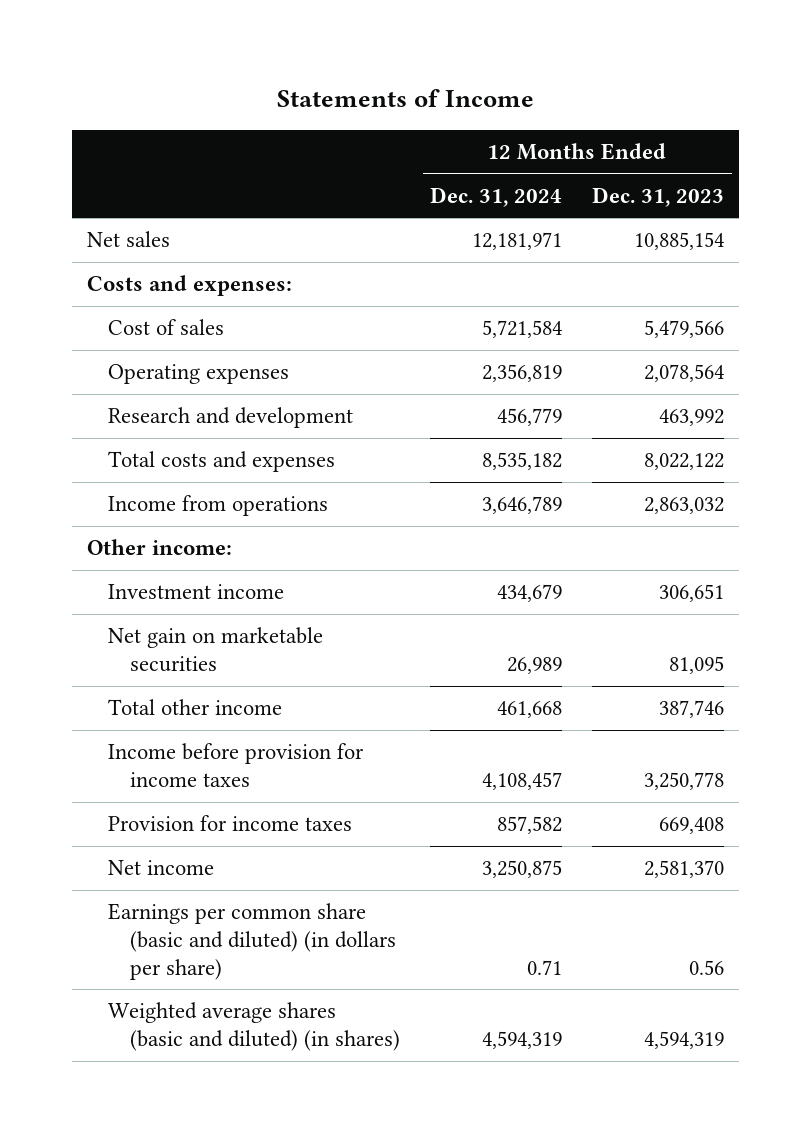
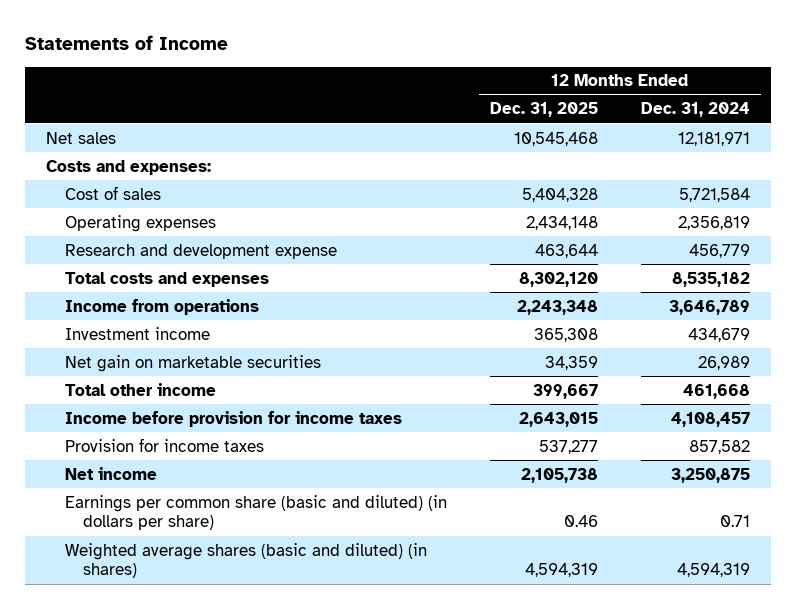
[592,186,725,207] Dec. 31, 2023 -> none
none -> [489,102,598,118] Dec. 31, 2025
[108,407,354,429] Research and development -> [64,243,337,259] Research and development expense
[87,539,233,556] Other income: -> none

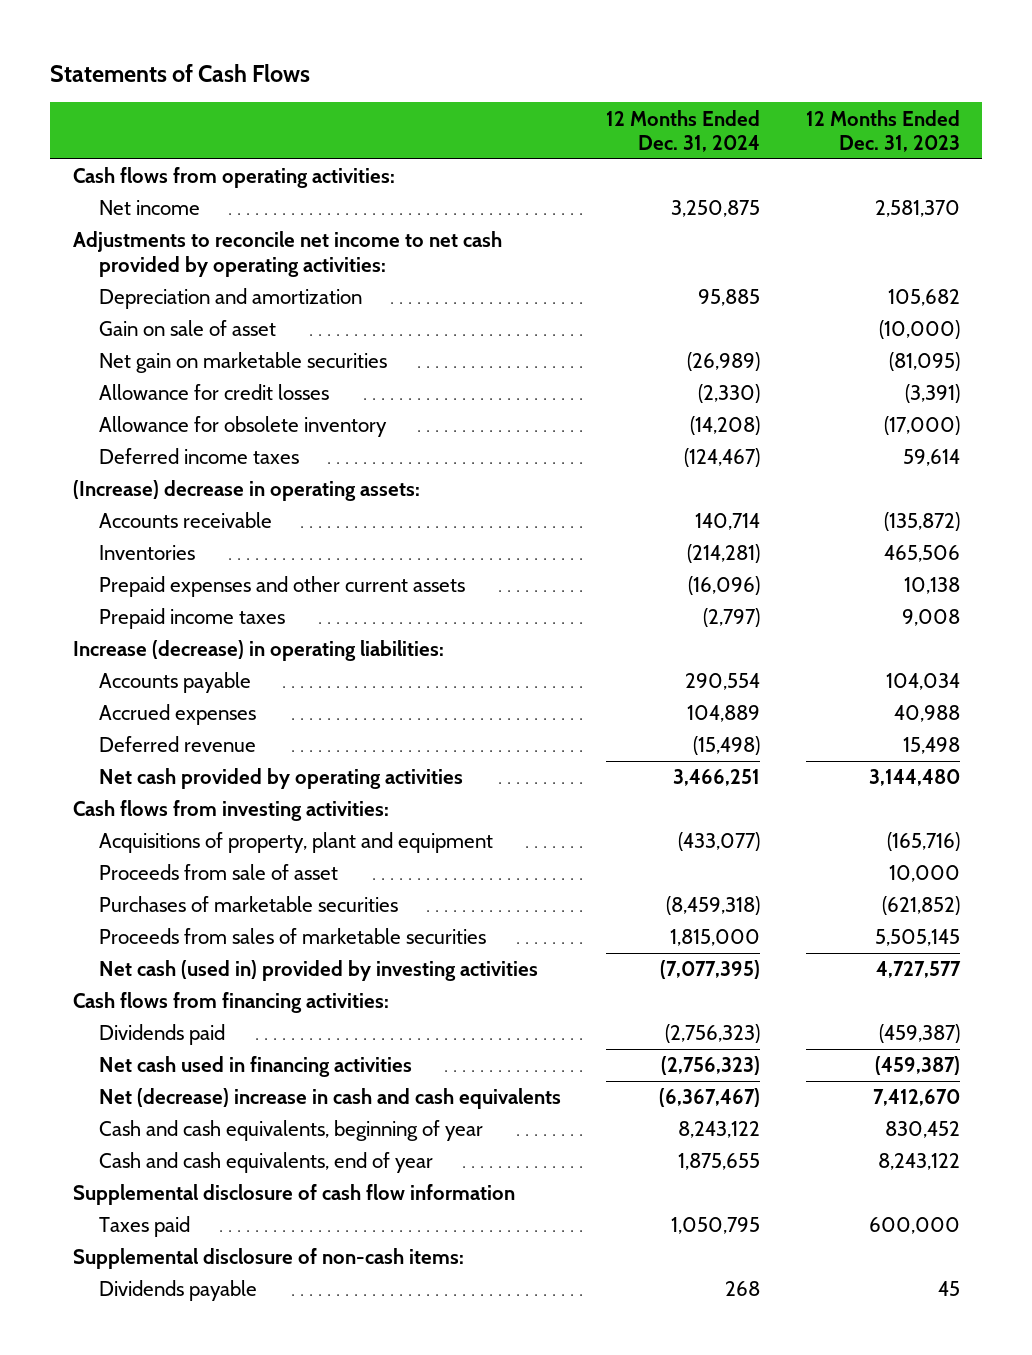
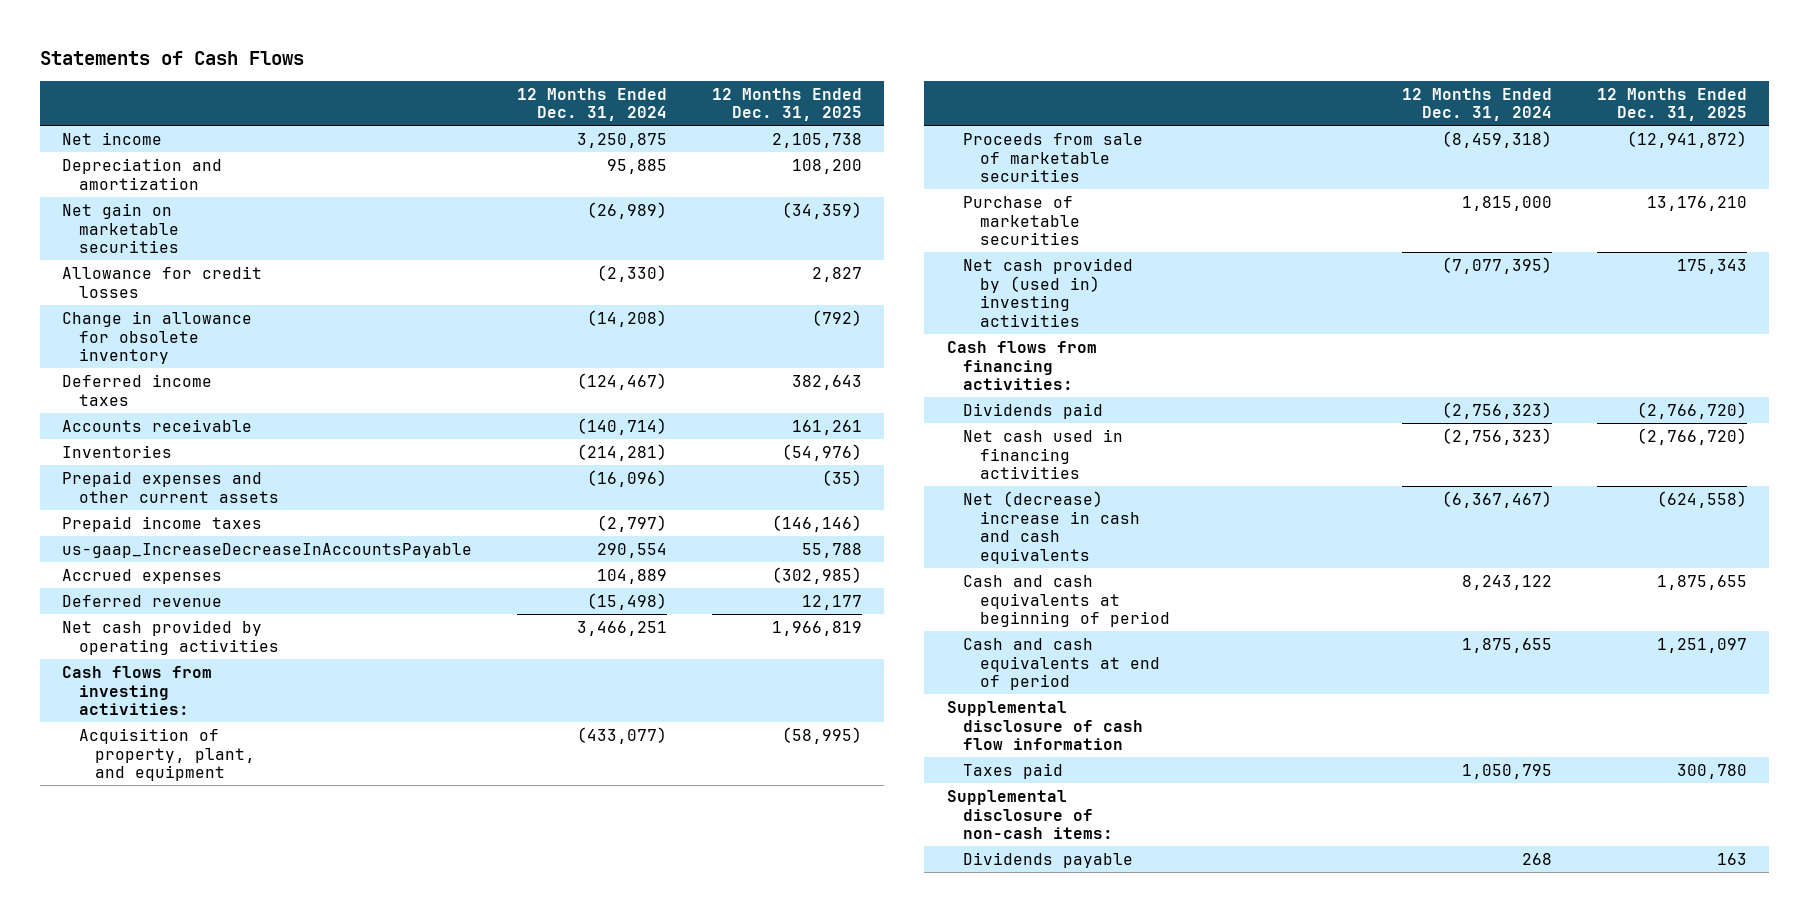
[805,109,960,152] 12 Months Ended Dec. 31, 2023 -> none
none -> [711,87,862,122] 12 Months Ended Dec. 31, 2025
[72,167,395,189] Cash flows from operating activities: -> none
[72,231,502,277] Adjustments to reconcile net income to net cash provided by operating activities: -> none
[98,320,276,337] Gain on sale of asset -> none
[98,416,387,438] Allowance for obsolete inventory -> [62,310,253,365] Change in allowance for obsolete inventory
[72,480,420,502] (Increase) decrease in operating assets: -> none
[695,513,761,531] 140,714 -> [577,417,668,435] (140,714)
[72,640,444,662] Increase (decrease) in operating liabilities: -> none
[98,672,251,694] Accounts payable -> [62,542,473,558] us-gaap_IncreaseDecreaseInAccountsPayable
[98,864,338,881] Proceeds from sale of asset -> none
[98,832,493,854] Acquisitions of property, plant and equipment -> [78,727,256,782] Acquisition of property, plant, and equipment
[98,896,398,913] Purchases of marketable securities -> [963,132,1144,183] Proceeds from sale of marketable securities
[98,928,486,945] Proceeds from sales of marketable securities -> [963,195,1080,246] Purchase of marketable securities
[98,960,538,982] Net cash (used in) provided by investing activities -> [963,257,1134,327] Net cash provided by (used in) investing activities
[98,1120,483,1142] Cash and cash equivalents, beginning of year -> [963,574,1170,628] Cash and cash equivalents at beginning of period
[98,1152,433,1174] Cash and cash equivalents, end of year -> [963,637,1160,691] Cash and cash equivalents at end of period

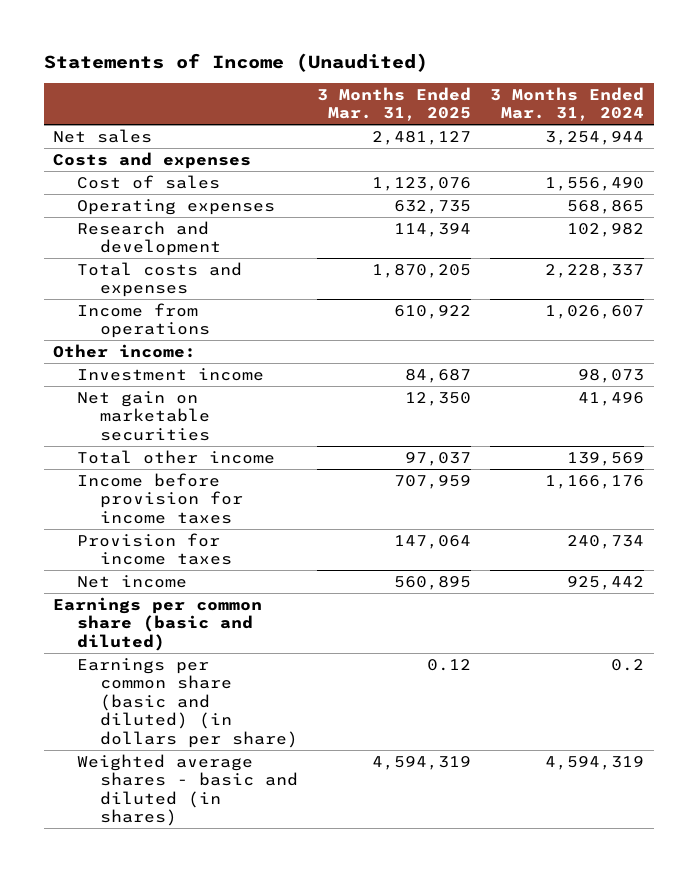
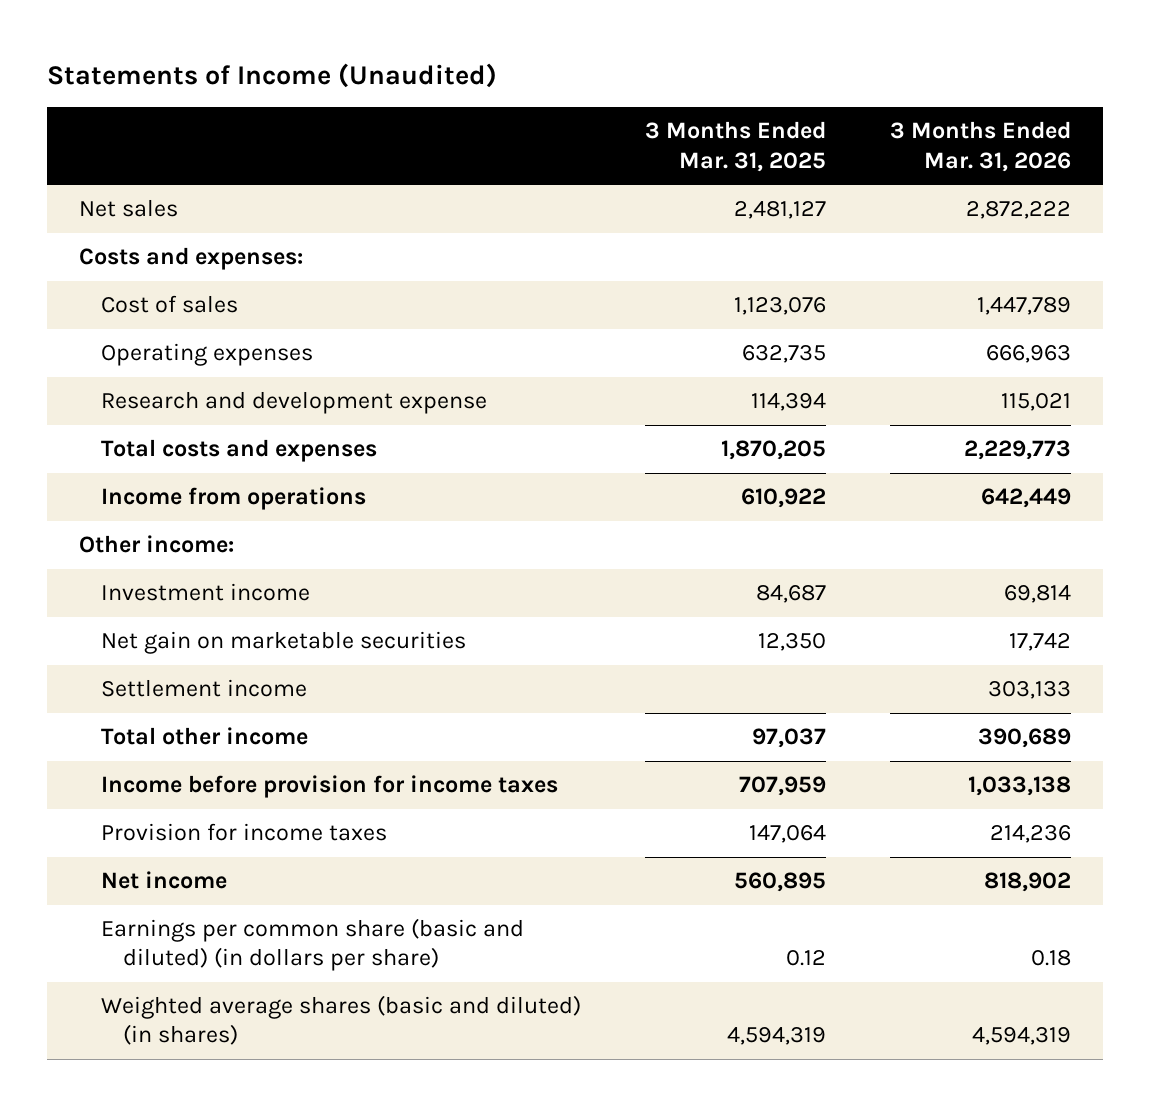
[490,86,645,122] 3 Months Ended Mar. 31, 2024 -> none
none -> [889,121,1071,172] 3 Months Ended Mar. 31, 2026
[53,151,252,169] Costs and expenses -> [79,247,304,271] Costs and expenses:
[76,220,222,257] Research and development -> [101,391,488,415] Research and development expense
none -> [101,679,308,698] Settlement income
[53,596,263,651] Earnings per common share (basic and diluted) -> none
[76,753,299,827] Weighted average shares - basic and diluted (in shares) -> [101,995,582,1046] Weighted average shares (basic and diluted) (in shares)

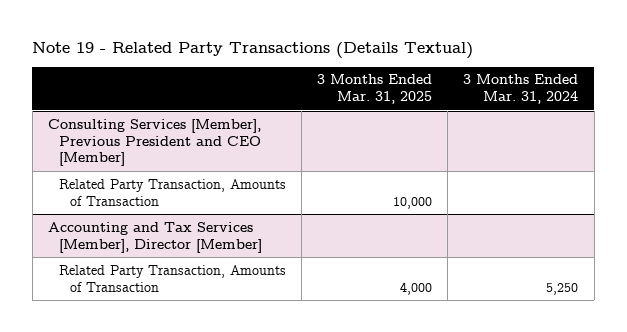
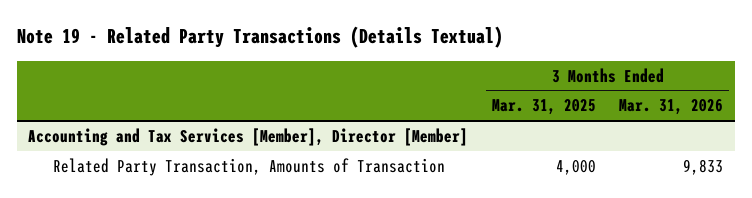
[463,74,579,105] 3 Months Ended Mar. 31, 2024 -> none
none -> [619,99,724,116] Mar. 31, 2026
[48,118,262,167] Consulting Services [Member], Previous President and CEO [Member] -> none
[59,178,287,206] Related Party Transaction, Amounts of Transaction -> none

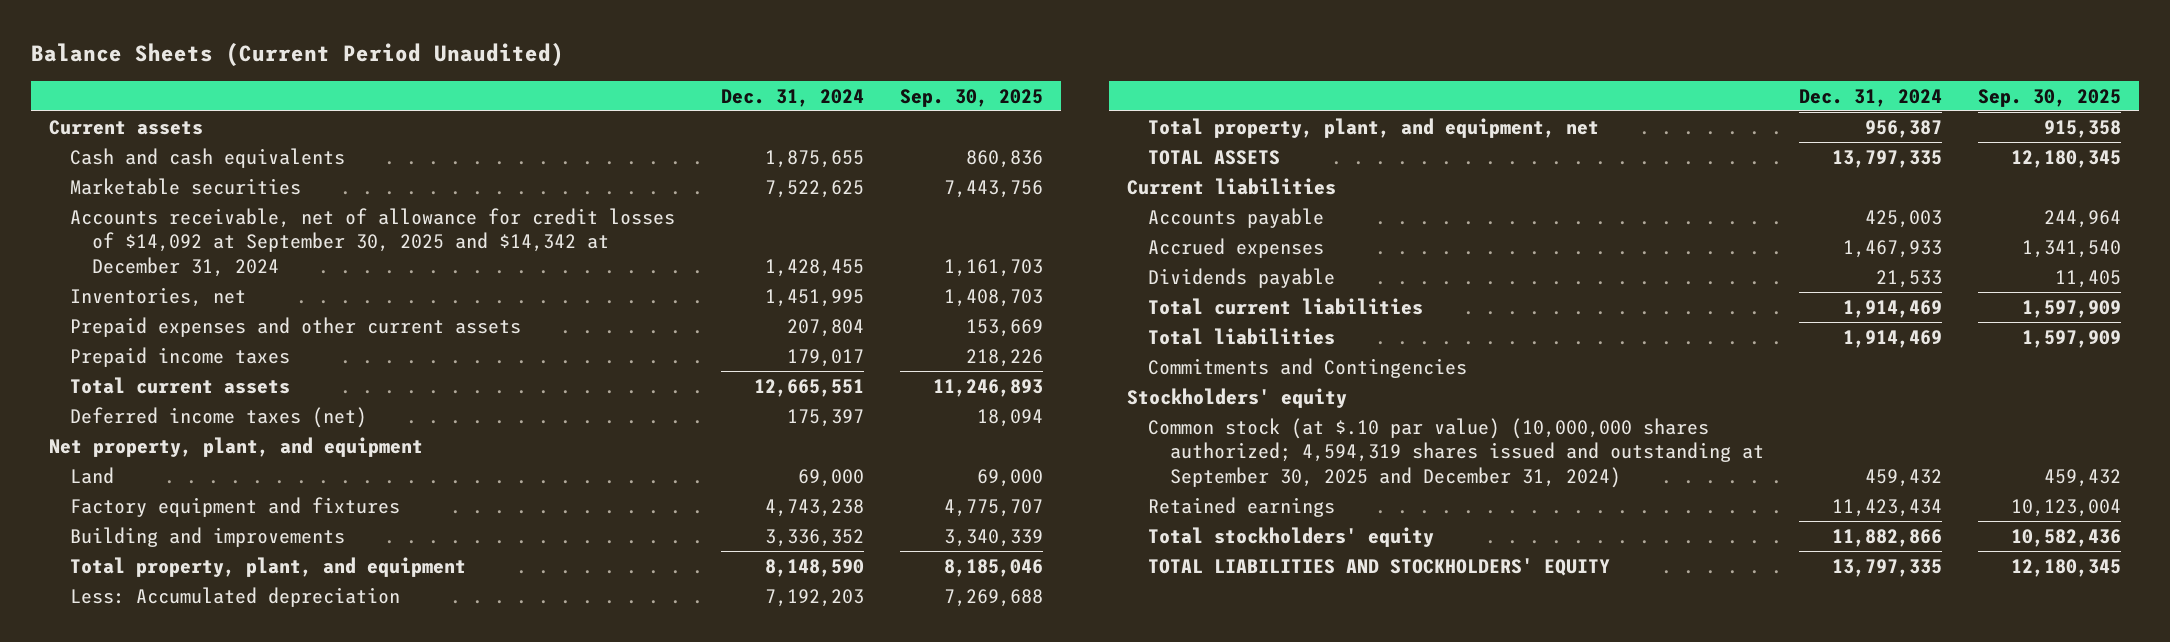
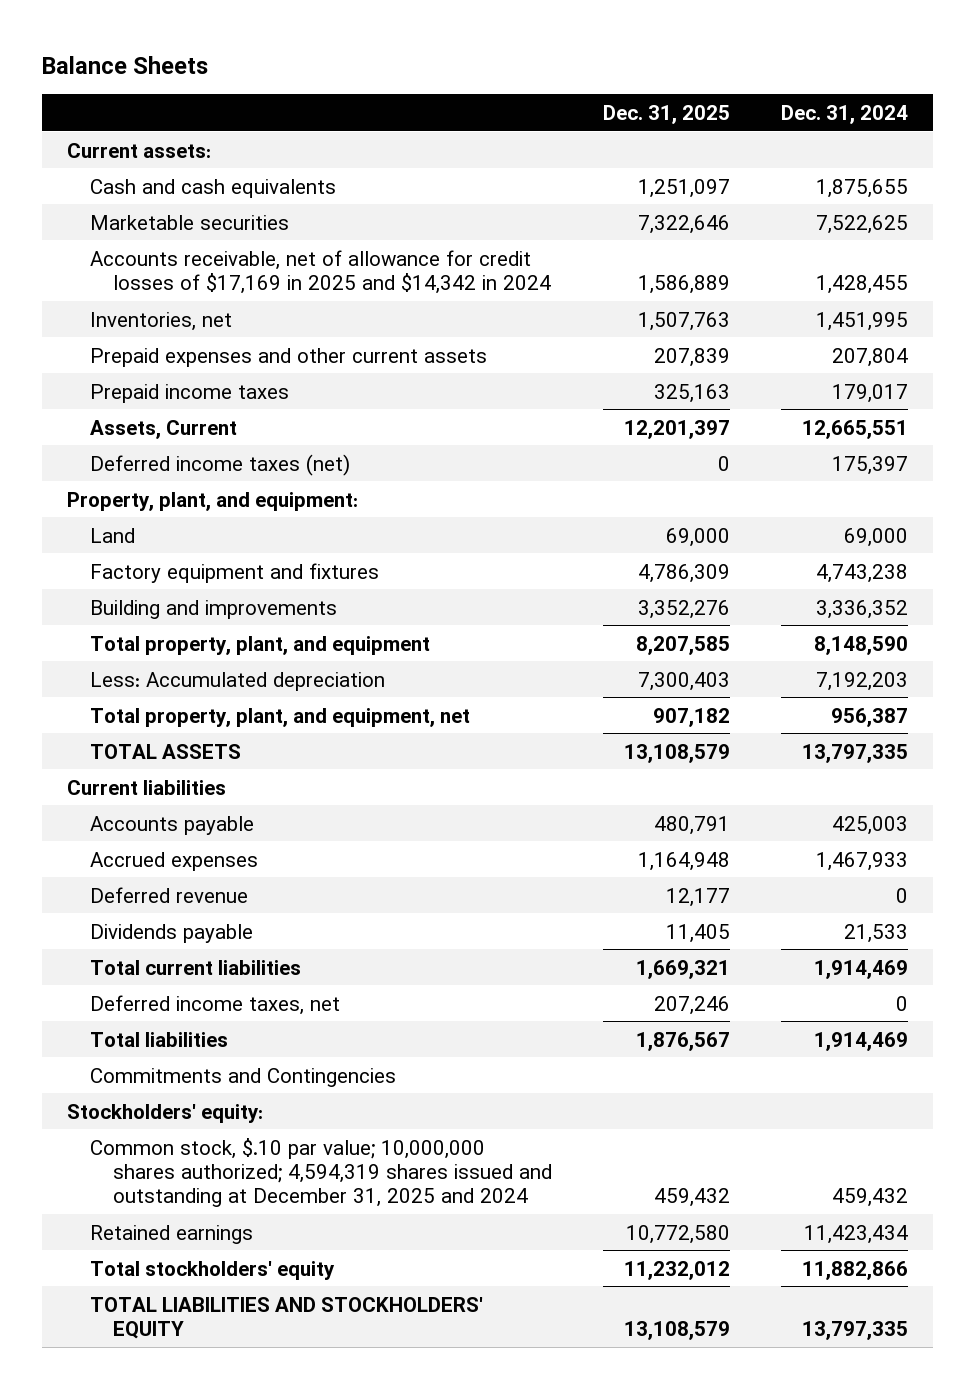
[31,43,565,67] Balance Sheets (Current Period Unaudited) -> [41,55,208,74] Balance Sheets
[900,88,1044,107] Sep. 30, 2025 -> none
none -> [603,104,731,124] Dec. 31, 2025
[49,119,204,135] Current assets -> [67,142,212,158] Current assets:
[70,207,676,277] Accounts receivable, net of allowance for credit losses of $14,092 at September 30, 2025 and $14,342 at December 31, 2024 -> [90,249,552,294] Accounts receivable, net of allowance for credit losses of $17,169 in 2025 and $14,342 in 2024
[70,376,291,394] Total current assets -> [90,419,238,439] Assets, Current
[49,436,424,457] Net property, plant, and equipment -> [67,491,359,511] Property, plant, and equipment:
none -> [90,886,249,903] Deferred revenue
none -> [90,994,341,1015] Deferred income taxes, net
[1127,387,1348,408] Stockholders' equity -> [67,1103,264,1123] Stockholders' equity:
[1148,417,1764,488] Common stock (at $.10 par value) (10,000,000 shares authorized; 4,594,319 shares issued and outstanding at September 30, 2025 and December 31, 2024) -> [90,1137,553,1208] Common stock, $.10 par value; 10,000,000 shares authorized; 4,594,319 shares issued and outstanding at December 31, 2025 and 2024

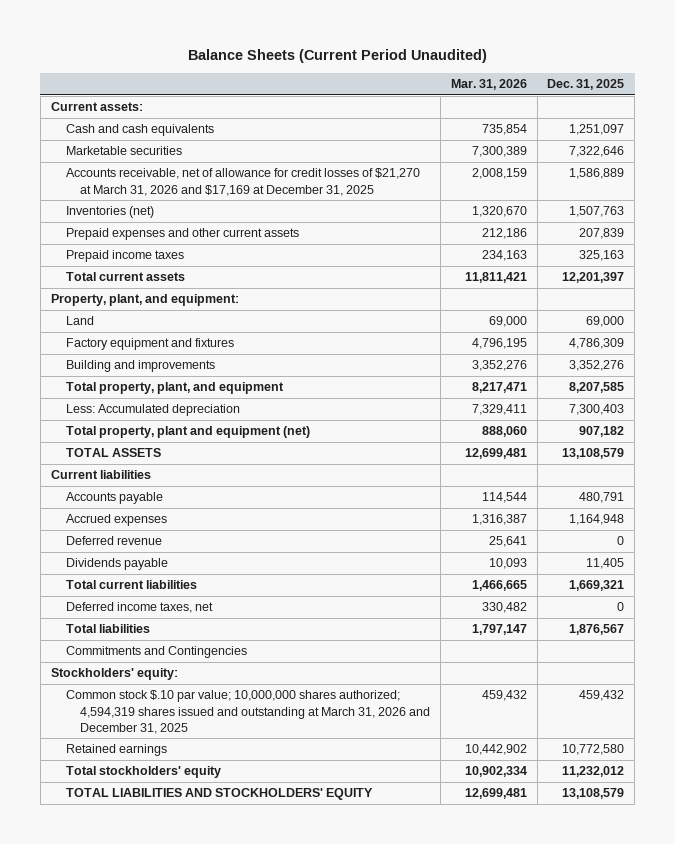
[41,55,208,74] Balance Sheets -> [187,49,487,64] Balance Sheets (Current Period Unaudited)
[780,104,908,124] Dec. 31, 2024 -> none
none -> [450,79,527,91] Mar. 31, 2026
[90,249,552,294] Accounts receivable, net of allowance for credit losses of $17,169 in 2025 and $14,342 in 2024 -> [65,168,420,196] Accounts receivable, net of allowance for credit losses of $21,270 at March 31, 2026 and $17,169 at December 31, 2025
[90,311,233,331] Inventories, net -> [65,206,154,219] Inventories (net)
[90,453,351,476] Deferred income taxes (net) -> none
[90,419,238,439] Assets, Current -> [65,272,185,282] Total current assets
[90,707,471,727] Total property, plant, and equipment, net -> [65,426,310,439] Total property, plant and equipment (net)
[666,887,731,907] 12,177 -> [617,536,625,546] 0
[654,995,731,1015] 207,246 -> [617,602,625,612] 0
[90,1137,553,1208] Common stock, $.10 par value; 10,000,000 shares authorized; 4,594,319 shares issued and outstanding at December 31, 2025 and 2024 -> [65,690,431,734] Common stock $.10 par value; 10,000,000 shares authorized; 4,594,319 shares issued and outstanding at March 31, 2026 and December 31, 2025

